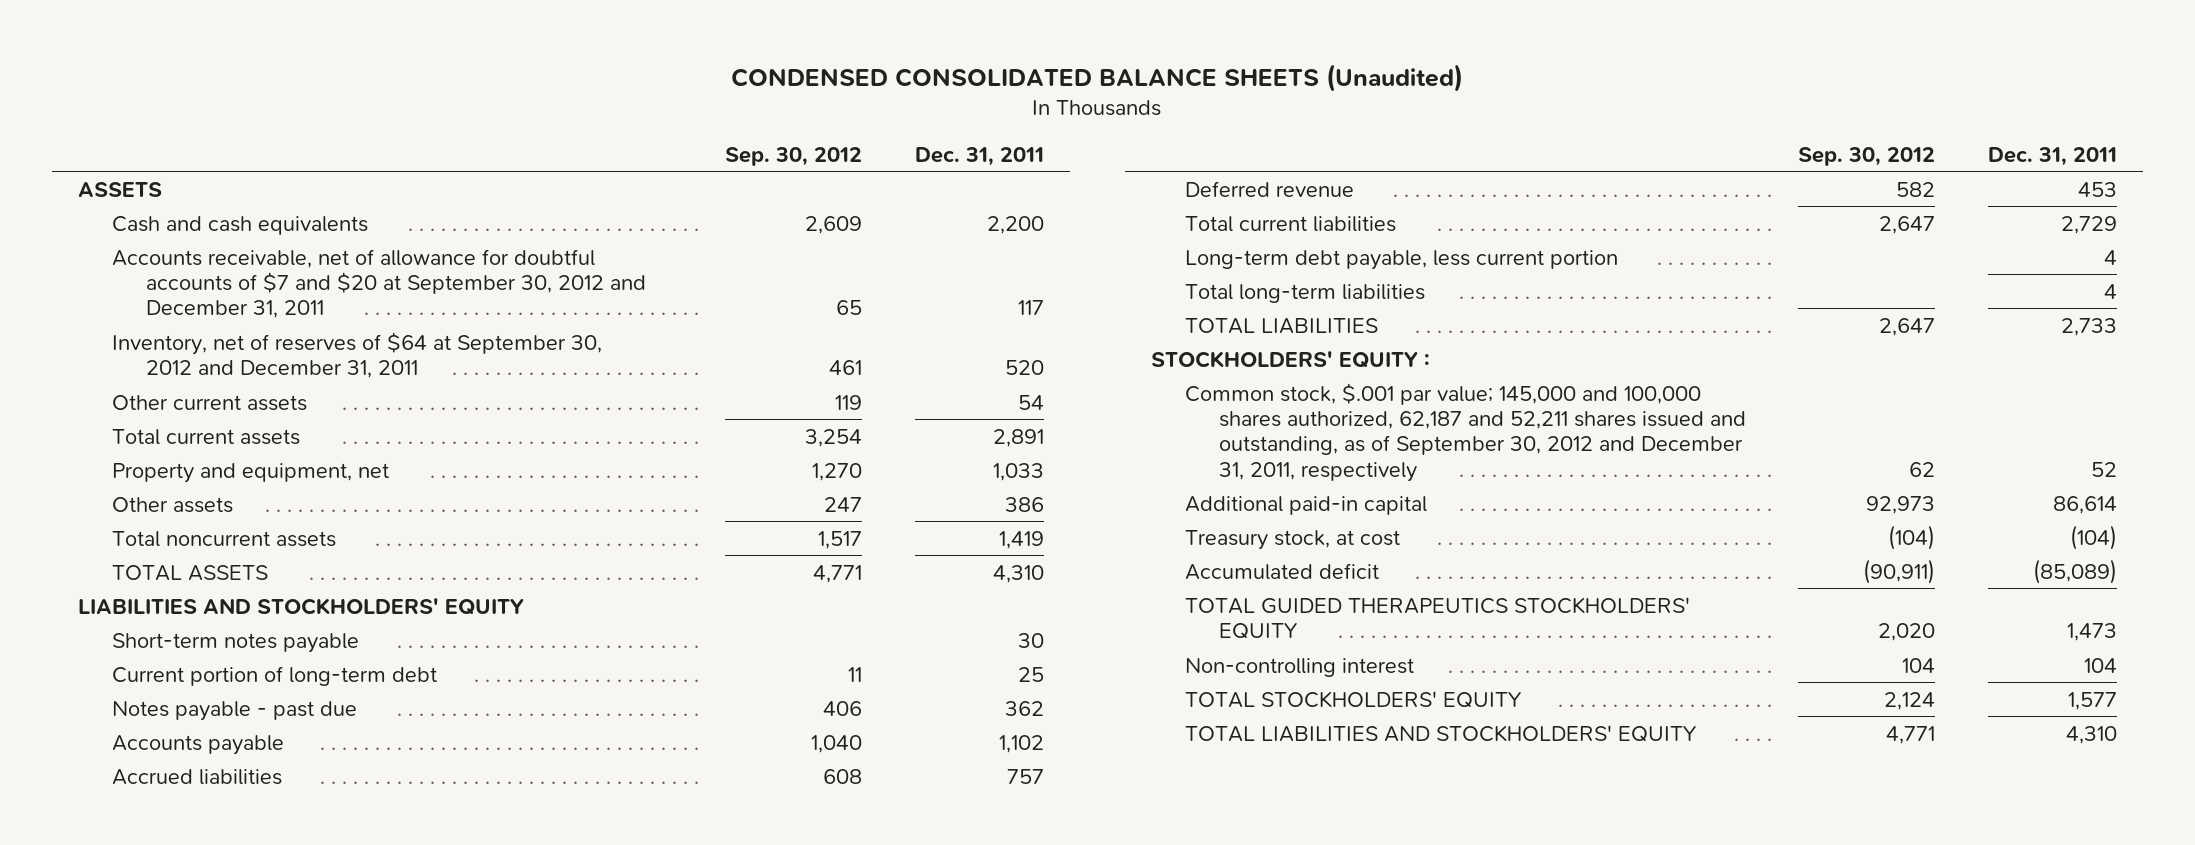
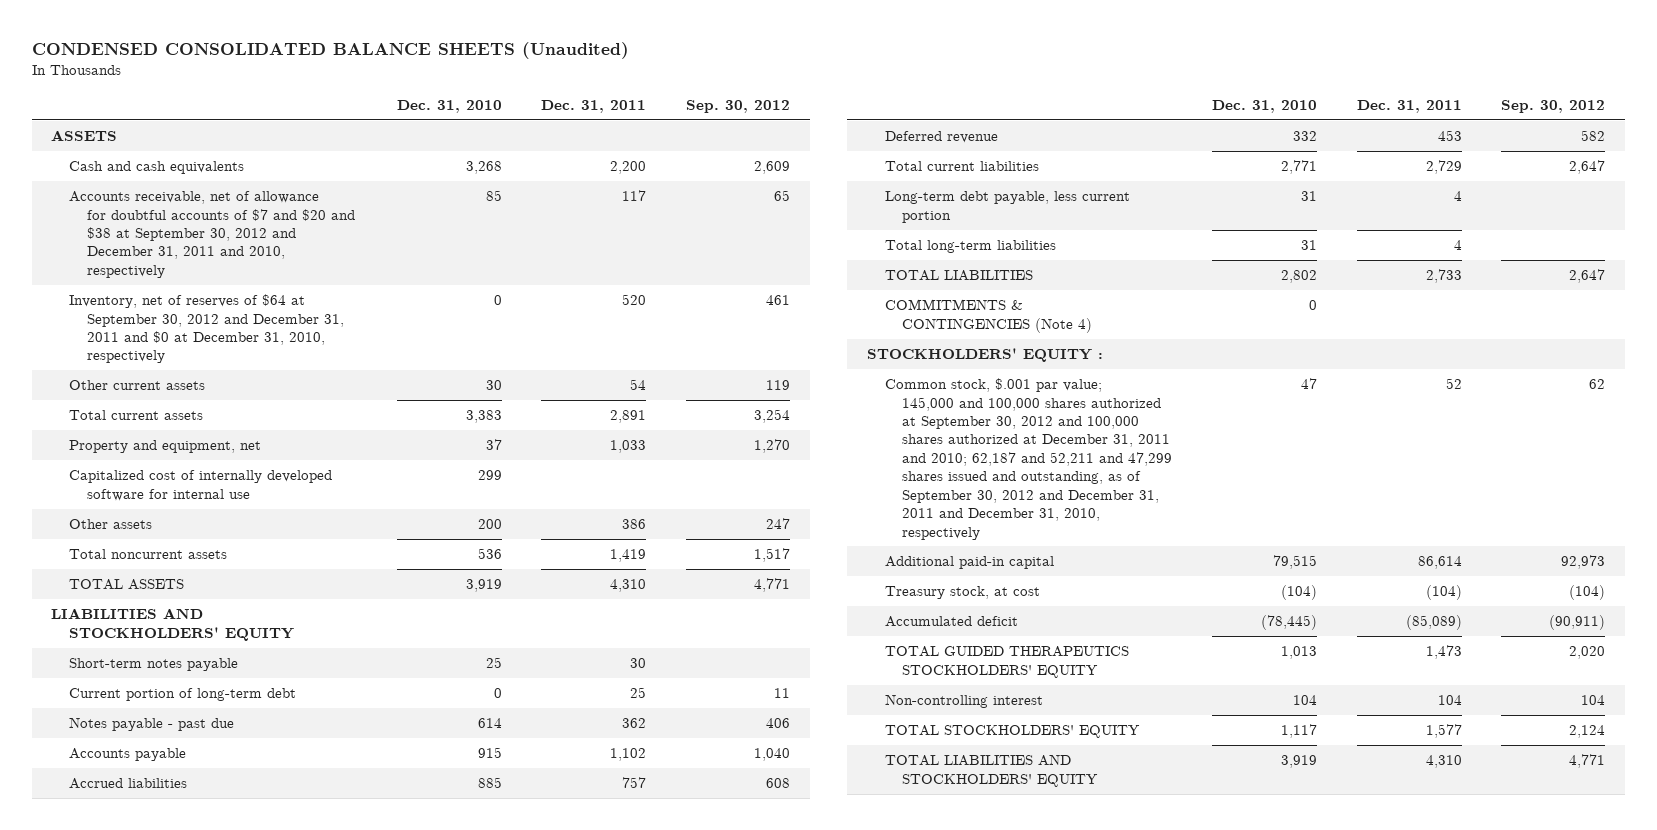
none -> [396,99,502,113] Dec. 31, 2010
[111,248,646,319] Accounts receivable, net of allowance for doubtful accounts of $7 and $20 at September 30, 2012 and December 31, 2011 -> [69,191,355,278] Accounts receivable, net of allowance for doubtful accounts of $7 and $20 and $38 at September 30, 2012 and December 31, 2011 and 2010, respectively
[111,331,602,378] Inventory, net of reserves of $64 at September 30, 2012 and December 31, 2011 -> [69,294,344,364] Inventory, net of reserves of $64 at September 30, 2012 and December 31, 2011 and $0 at December 31, 2010, respectively
none -> [69,470,333,501] Capitalized cost of internally developed software for internal use
none -> [884,299,1093,333] COMMITMENTS & CONTINGENCIES (Note 4)
[1184,382,1746,482] Common stock, $.001 par value; 145,000 and 100,000 shares authorized, 62,187 and 52,211 shares issued and outstanding, as of September 30, 2012 and December 31, 2011, respectively -> [884,378,1173,540] Common stock, $.001 par value; 145,000 and 100,000 shares authorized at September 30, 2012 and 100,000 shares authorized at December 31, 2011 and 2010; 62,187 and 52,211 and 47,299 shares issued and outstanding, as of September 30, 2012 and December 31, 2011 and December 31, 2010, respectively

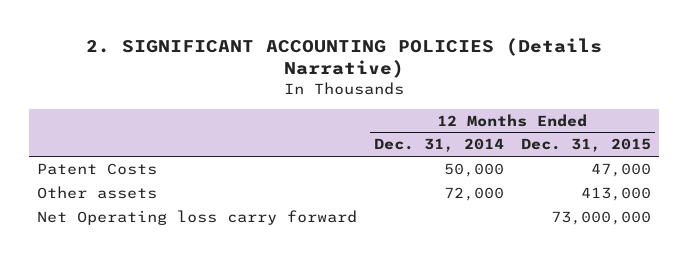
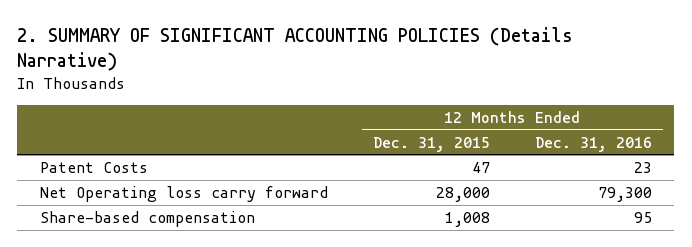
[85,37,602,79] 2. SIGNIFICANT ACCOUNTING POLICIES (Details Narrative) -> [17,27,574,72] 2. SUMMARY OF SIGNIFICANT ACCOUNTING POLICIES (Details Narrative)
[373,138,504,153] Dec. 31, 2014 -> none
none -> [534,136,652,152] Dec. 31, 2016
[37,185,158,199] Other assets -> none
[590,162,651,177] 47,000 -> [471,161,490,173] 47
[550,210,651,225] 73,000,000 -> [435,186,490,202] 28,000
none -> [39,210,255,227] Share-based compensation

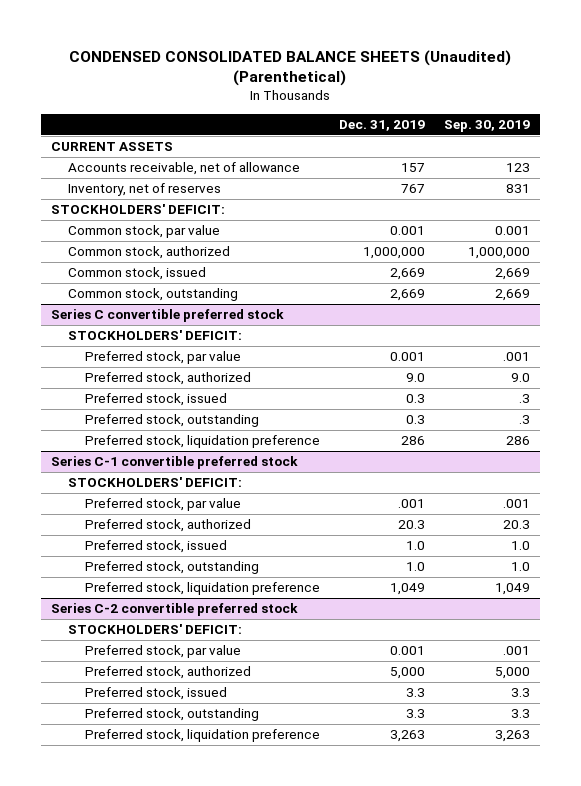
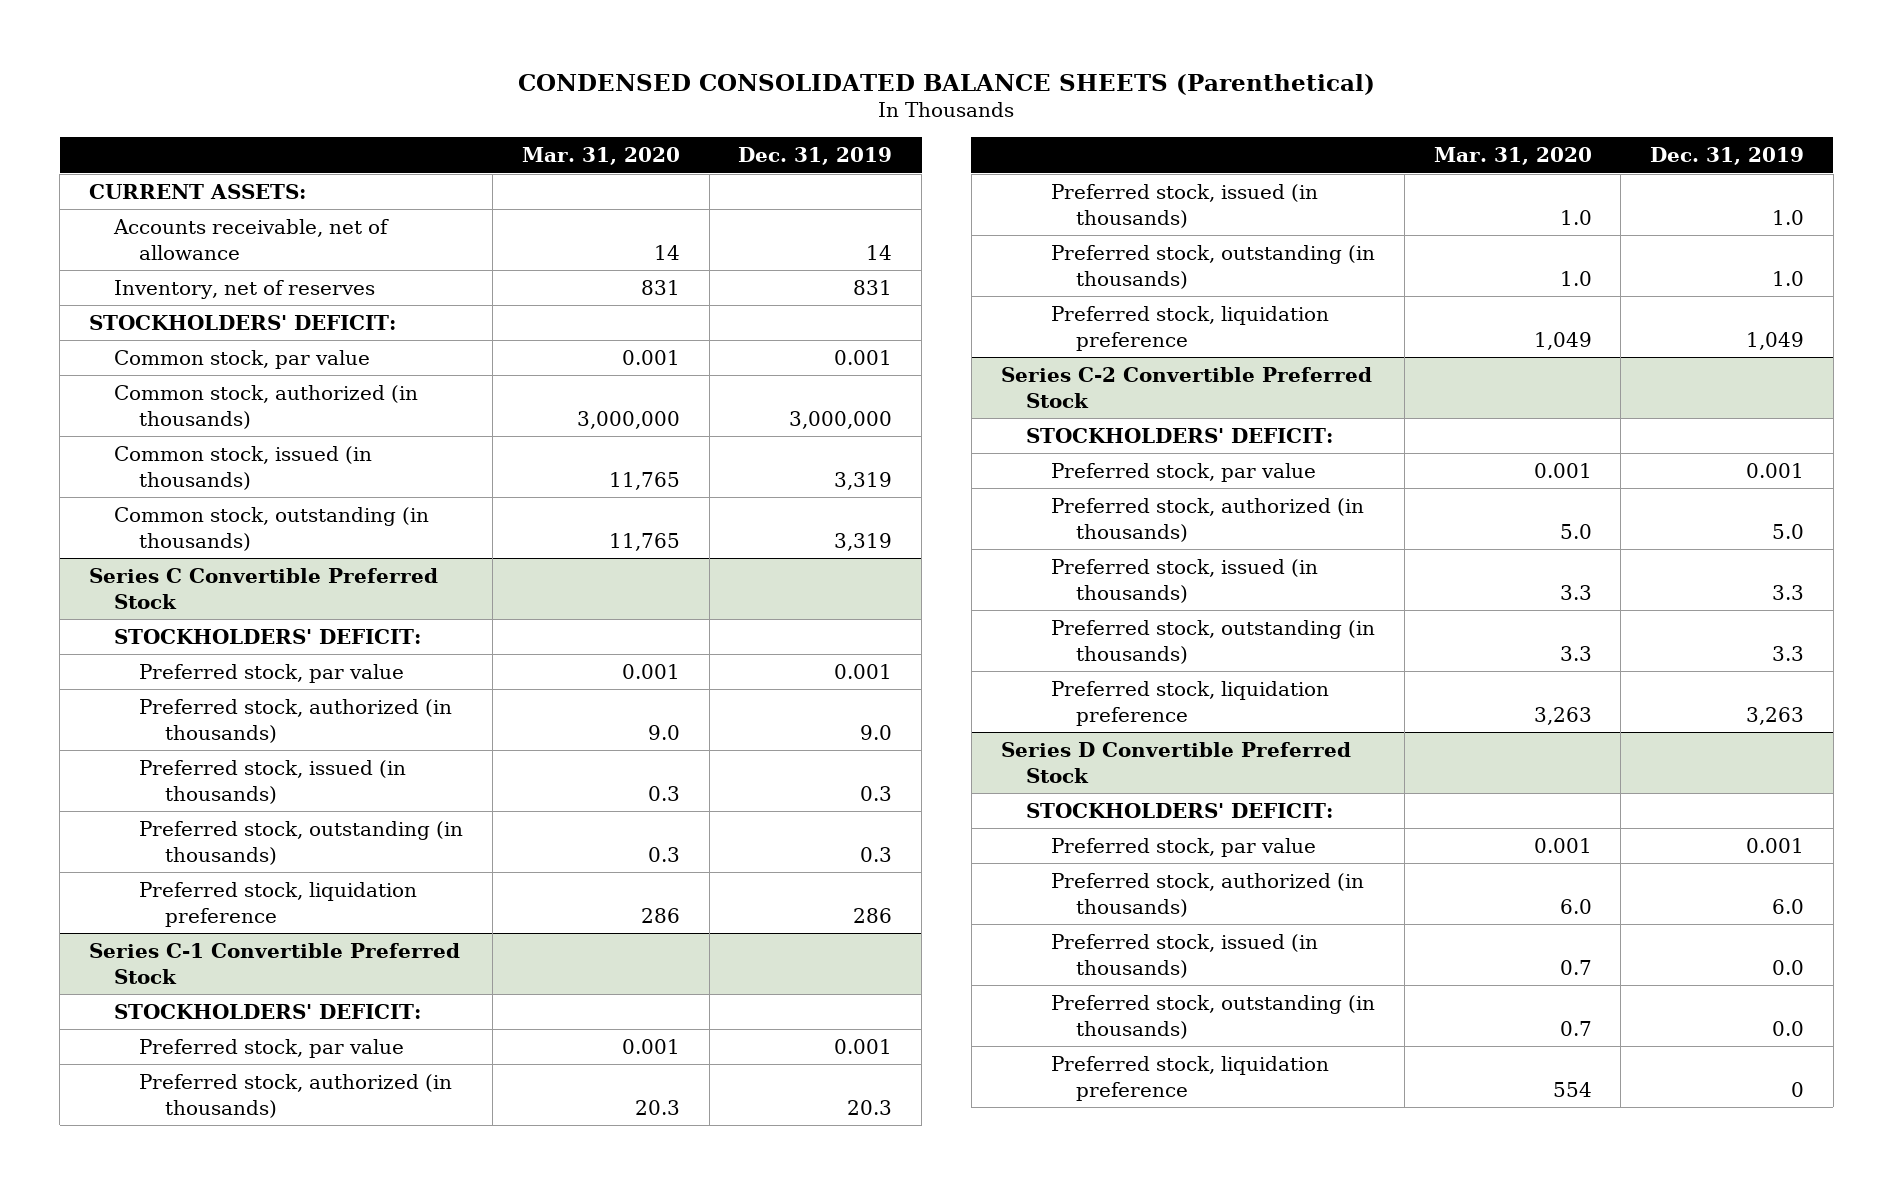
[69,49,512,87] CONDENSED CONSOLIDATED BALANCE SHEETS (Unaudited) (Parenthetical) -> [518,73,1376,95] CONDENSED CONSOLIDATED BALANCE SHEETS (Parenthetical)
[444,119,531,132] Sep. 30, 2019 -> none
none -> [521,147,680,166] Mar. 31, 2020
[50,142,173,152] CURRENT ASSETS -> [88,183,306,199] CURRENT ASSETS:
[401,163,426,173] 157 -> [866,244,893,260] 14
[401,184,426,194] 767 -> [853,279,893,295] 831
[67,246,230,260] Common stock, authorized -> [114,384,419,429] Common stock, authorized (in thousands)
[363,247,426,260] 1,000,000 -> [789,410,893,429] 3,000,000
[67,267,206,281] Common stock, issued -> [114,445,373,490] Common stock, issued (in thousands)
[390,268,426,281] 2,669 -> [834,471,893,490] 3,319
[67,288,238,302] Common stock, outstanding -> [114,506,430,551] Common stock, outstanding (in thousands)
[390,289,426,302] 2,669 -> [834,532,893,551] 3,319
[50,309,284,323] Series C convertible preferred stock -> [88,567,438,609] Series C Convertible Preferred Stock
[85,372,252,386] Preferred stock, authorized -> [139,698,453,743] Preferred stock, authorized (in thousands)
[85,393,228,407] Preferred stock, issued -> [139,759,407,804] Preferred stock, issued (in thousands)
[85,414,260,428] Preferred stock, outstanding -> [139,820,464,865] Preferred stock, outstanding (in thousands)
[50,456,298,470] Series C-1 convertible preferred stock -> [88,942,460,984] Series C-1 Convertible Preferred Stock
[398,499,426,509] .001 -> [834,1038,893,1054] 0.001
[85,519,252,533] Preferred stock, authorized -> [139,1073,453,1118] Preferred stock, authorized (in thousands)
[85,540,228,554] Preferred stock, issued -> [1051,183,1319,228] Preferred stock, issued (in thousands)
[85,561,260,575] Preferred stock, outstanding -> [1051,244,1376,289] Preferred stock, outstanding (in thousands)
[50,603,298,617] Series C-2 convertible preferred stock -> [1000,366,1372,408] Series C-2 Convertible Preferred Stock
[85,666,252,680] Preferred stock, authorized -> [1051,497,1365,542] Preferred stock, authorized (in thousands)
[390,667,426,680] 5,000 -> [1772,523,1805,539] 5.0
[85,687,228,701] Preferred stock, issued -> [1051,558,1319,603] Preferred stock, issued (in thousands)
[85,708,260,722] Preferred stock, outstanding -> [1051,619,1376,664] Preferred stock, outstanding (in thousands)
none -> [1000,741,1351,783] Series D Convertible Preferred Stock
none -> [1025,802,1333,818] STOCKHOLDERS' DEFICIT:
none -> [1051,837,1317,857] Preferred stock, par value
none -> [1051,872,1365,917] Preferred stock, authorized (in thousands)
none -> [1051,933,1319,978] Preferred stock, issued (in thousands)
none -> [1051,994,1376,1039] Preferred stock, outstanding (in thousands)
none -> [1051,1055,1330,1101] Preferred stock, liquidation preference

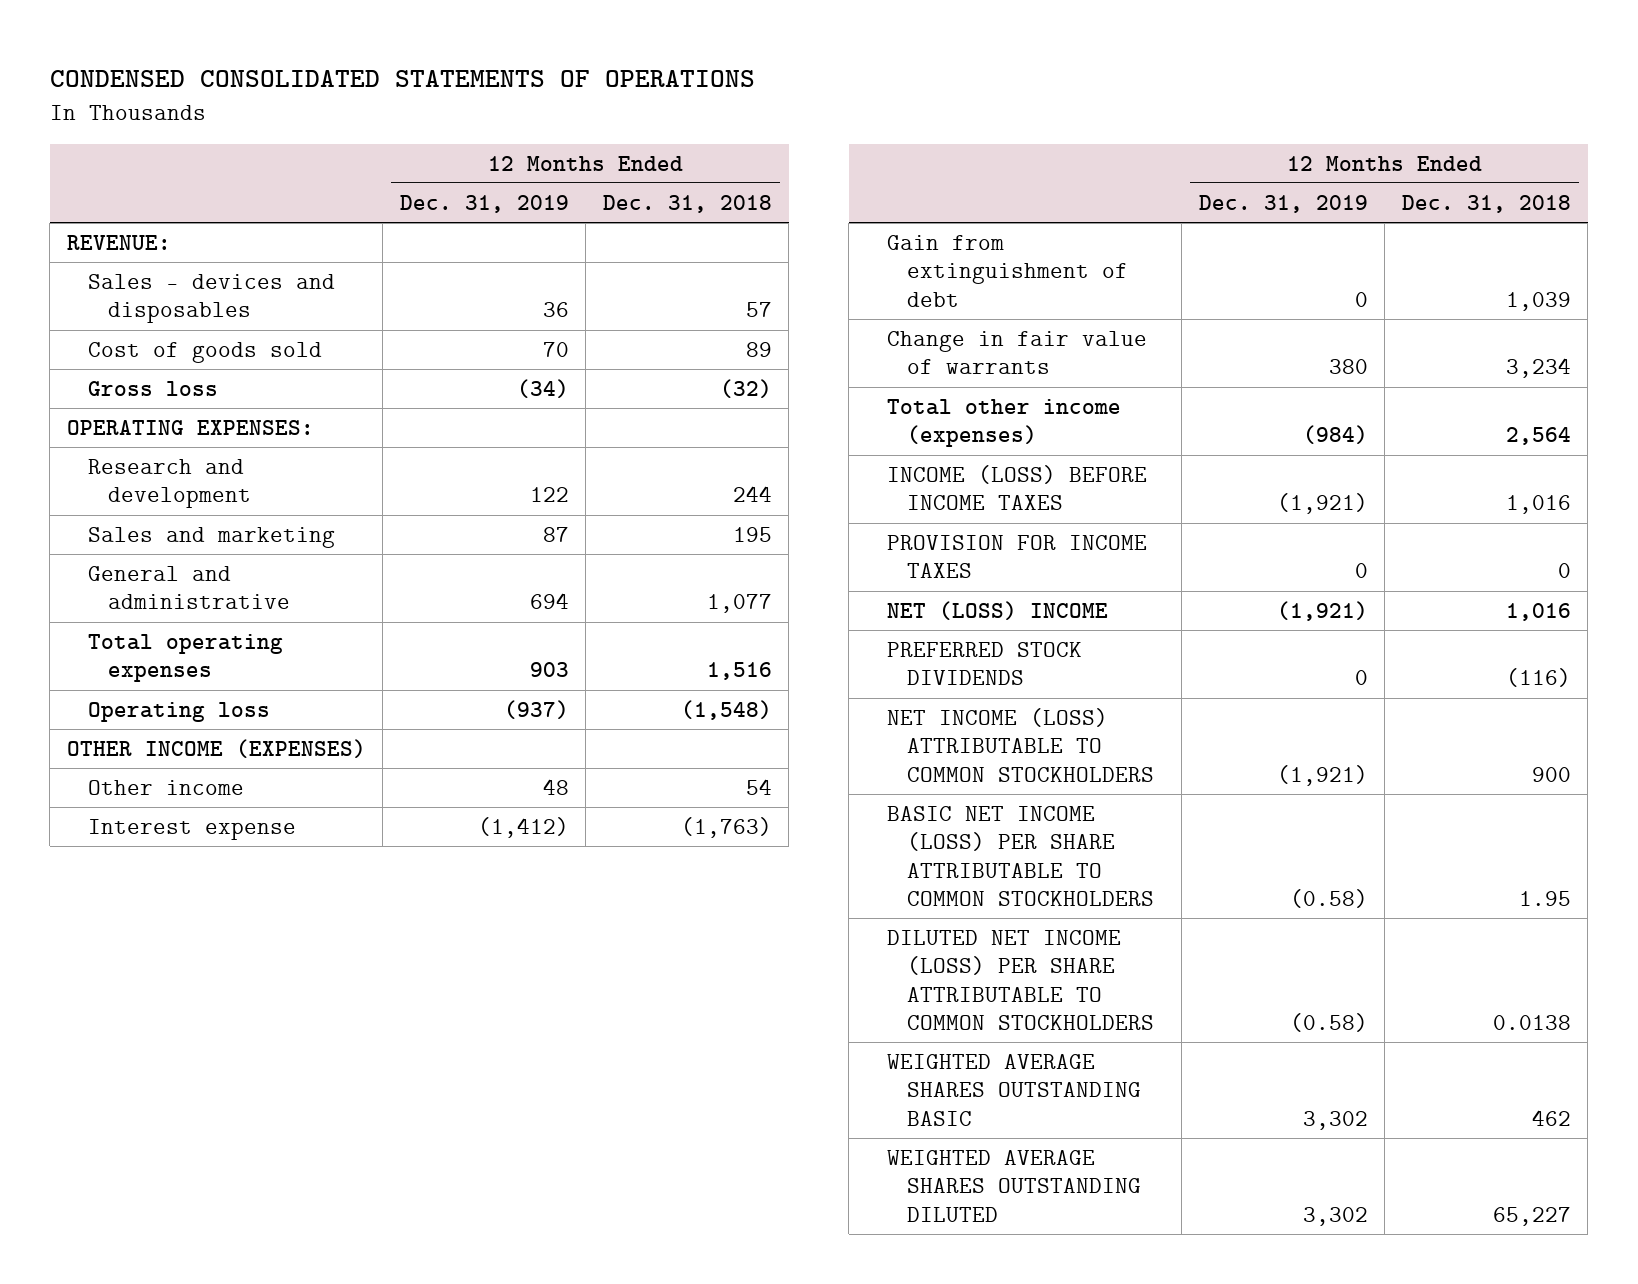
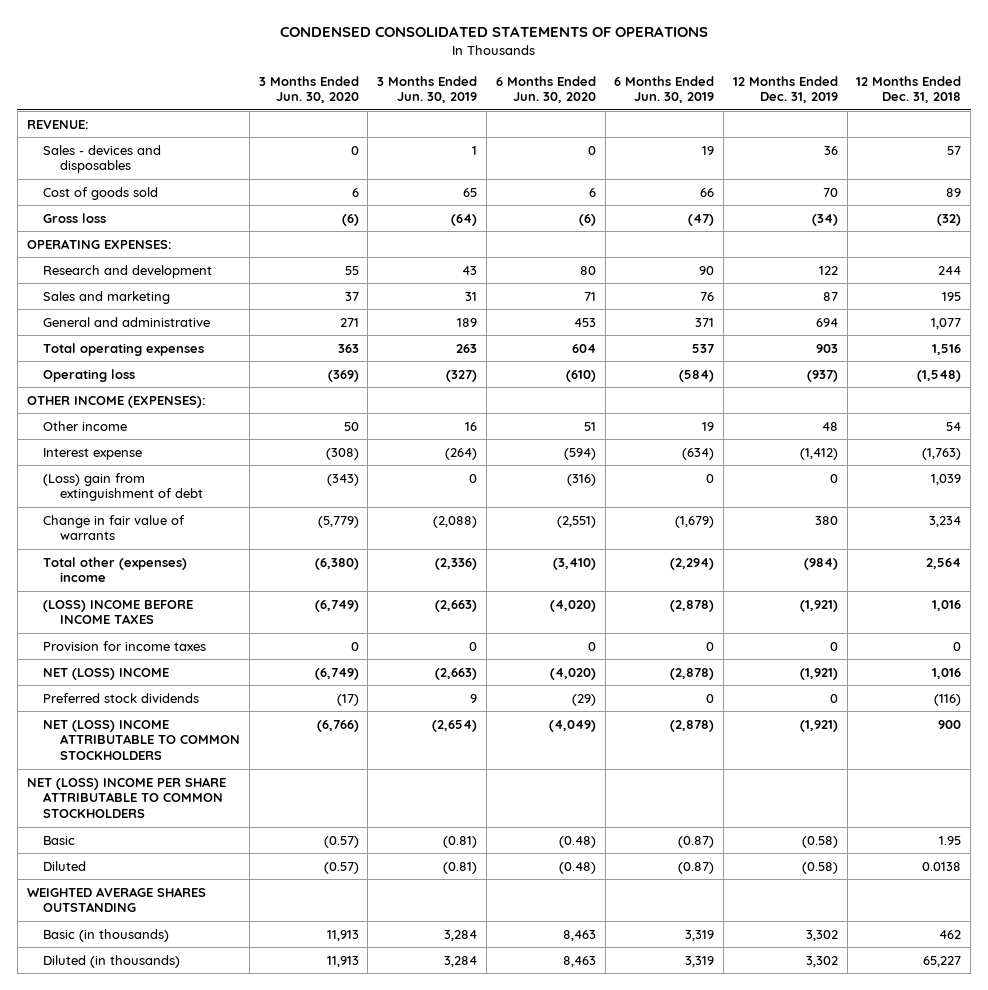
none -> [258,75,359,104] 3 Months Ended Jun. 30, 2020
none -> [377,75,478,104] 3 Months Ended Jun. 30, 2019
none -> [495,75,596,104] 6 Months Ended Jun. 30, 2020
none -> [614,75,715,104] 6 Months Ended Jun. 30, 2019
[66,738,366,758] OTHER INCOME (EXPENSES) -> [26,395,206,408] OTHER INCOME (EXPENSES):
[886,234,1129,307] Gain from extinguishment of debt -> [43,472,204,502] (Loss) gain from extinguishment of debt
[886,398,1121,448] Total other income (expenses) -> [43,556,188,583] Total other (expenses) income
[886,464,1147,511] INCOME (LOSS) BEFORE INCOME TAXES -> [43,599,194,625] (LOSS) INCOME BEFORE INCOME TAXES
[886,534,1147,579] PROVISION FOR INCOME TAXES -> [43,640,207,651] Provision for income taxes
[886,641,1082,686] PREFERRED STOCK DIVIDENDS -> [43,692,200,703] Preferred stock dividends
[886,707,1155,782] NET INCOME (LOSS) ATTRIBUTABLE TO COMMON STOCKHOLDERS -> [43,719,241,761] NET (LOSS) INCOME ATTRIBUTABLE TO COMMON STOCKHOLDERS
none -> [26,776,226,819] NET (LOSS) INCOME PER SHARE ATTRIBUTABLE TO COMMON STOCKHOLDERS
[886,805,1155,906] BASIC NET INCOME (LOSS) PER SHARE ATTRIBUTABLE TO COMMON STOCKHOLDERS -> [43,835,76,845] Basic
[886,929,1155,1030] DILUTED NET INCOME (LOSS) PER SHARE ATTRIBUTABLE TO COMMON STOCKHOLDERS -> [43,860,87,871] Diluted
none -> [26,886,206,913] WEIGHTED AVERAGE SHARES OUTSTANDING
[886,1053,1142,1126] WEIGHTED AVERAGE SHARES OUTSTANDING BASIC -> [43,928,170,942] Basic (in thousands)
[886,1149,1142,1222] WEIGHTED AVERAGE SHARES OUTSTANDING DILUTED -> [43,954,181,968] Diluted (in thousands)

